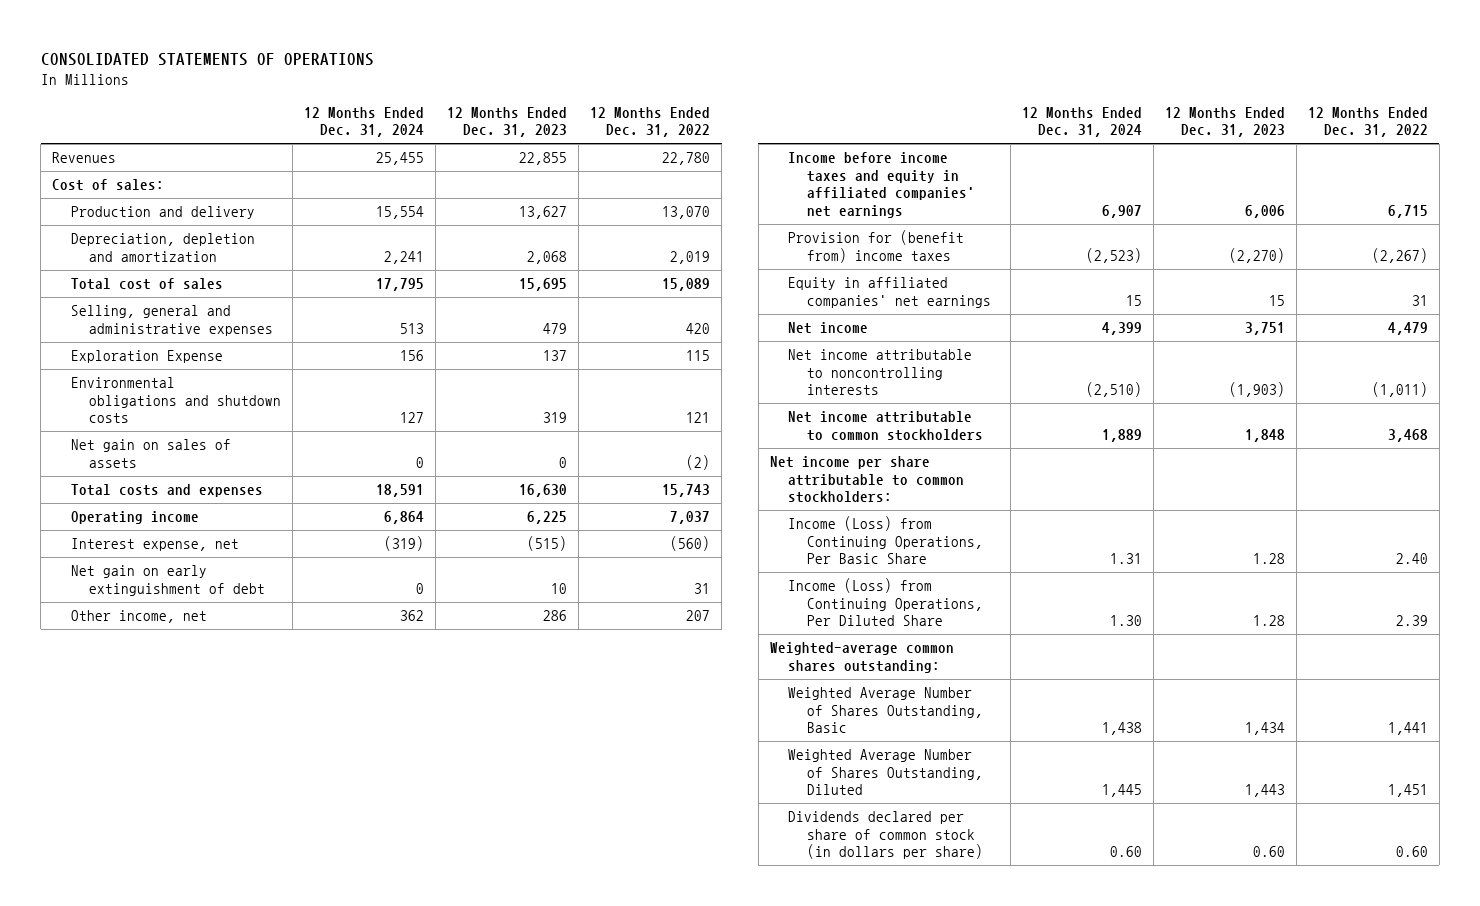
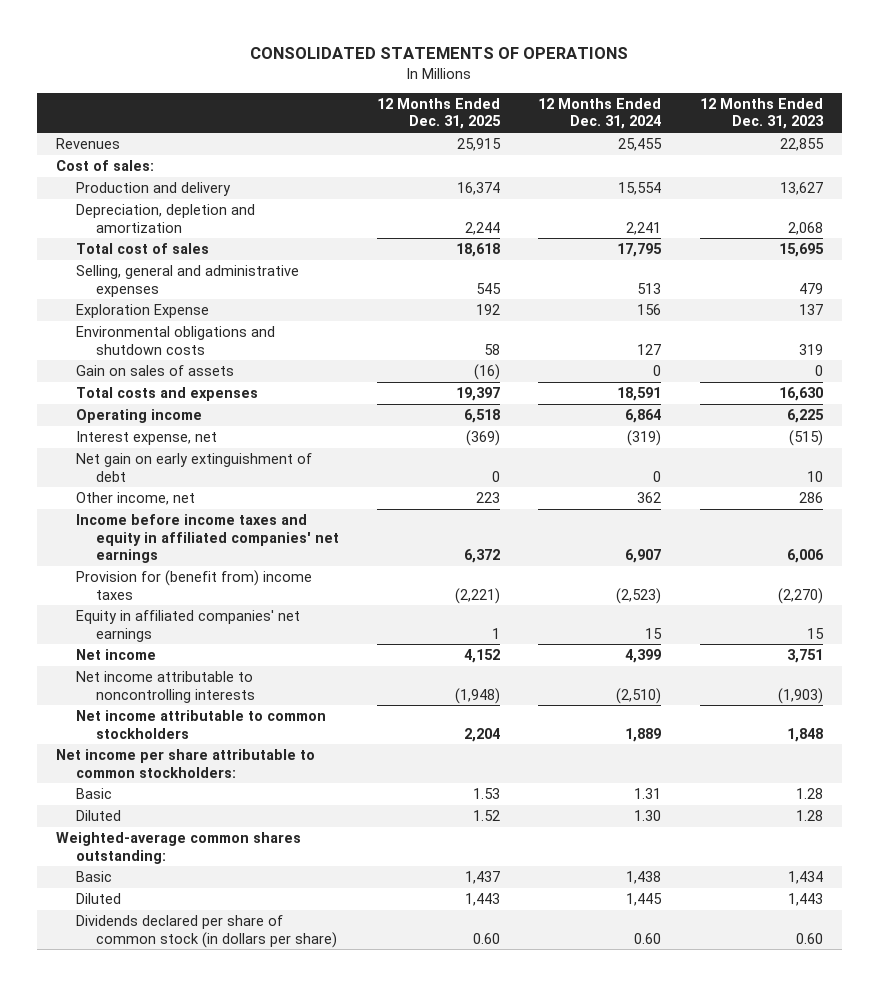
[590,106,711,138] 12 Months Ended Dec. 31, 2022 -> none
none -> [377,97,502,130] 12 Months Ended Dec. 31, 2025
[70,439,231,468] Net gain on sales of assets -> [76,365,235,377] Gain on sales of assets
[788,516,983,565] Income (Loss) from Continuing Operations, Per Basic Share -> [76,788,113,800] Basic
[788,578,983,627] Income (Loss) from Continuing Operations, Per Diluted Share -> [76,810,122,822] Diluted
[788,687,983,734] Weighted Average Number of Shares Outstanding, Basic -> [76,871,113,883] Basic
[788,749,983,796] Weighted Average Number of Shares Outstanding, Diluted -> [76,893,122,905] Diluted

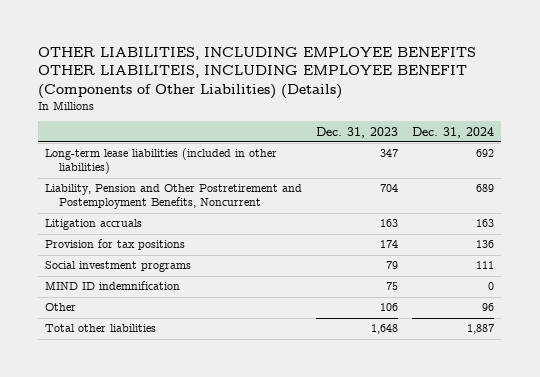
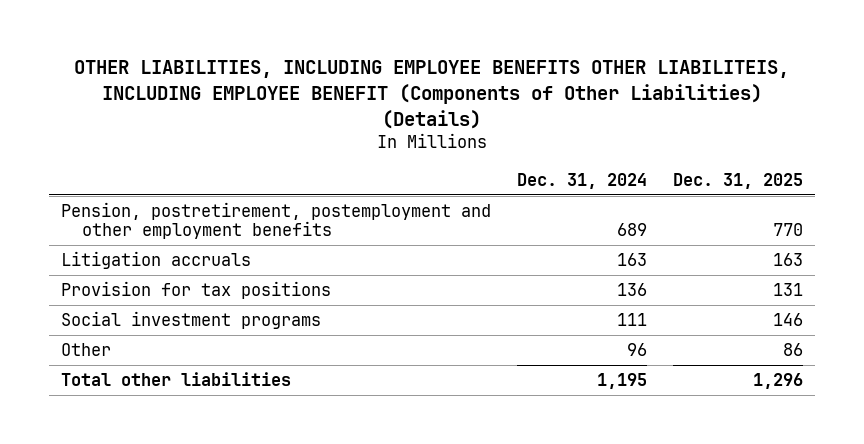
[316,126,399,138] Dec. 31, 2023 -> none
none -> [672,172,803,189] Dec. 31, 2025
[45,148,278,175] Long-term lease liabilities (included in other liabilities) -> none
[45,184,303,210] Liability, Pension and Other Postretirement and Postemployment Benefits, Noncurrent -> [61,201,492,240] Pension, postretirement, postemployment and other employment benefits
[45,281,181,291] MIND ID indemnification -> none
[467,324,495,335] 1,887 -> [597,372,648,389] 1,195

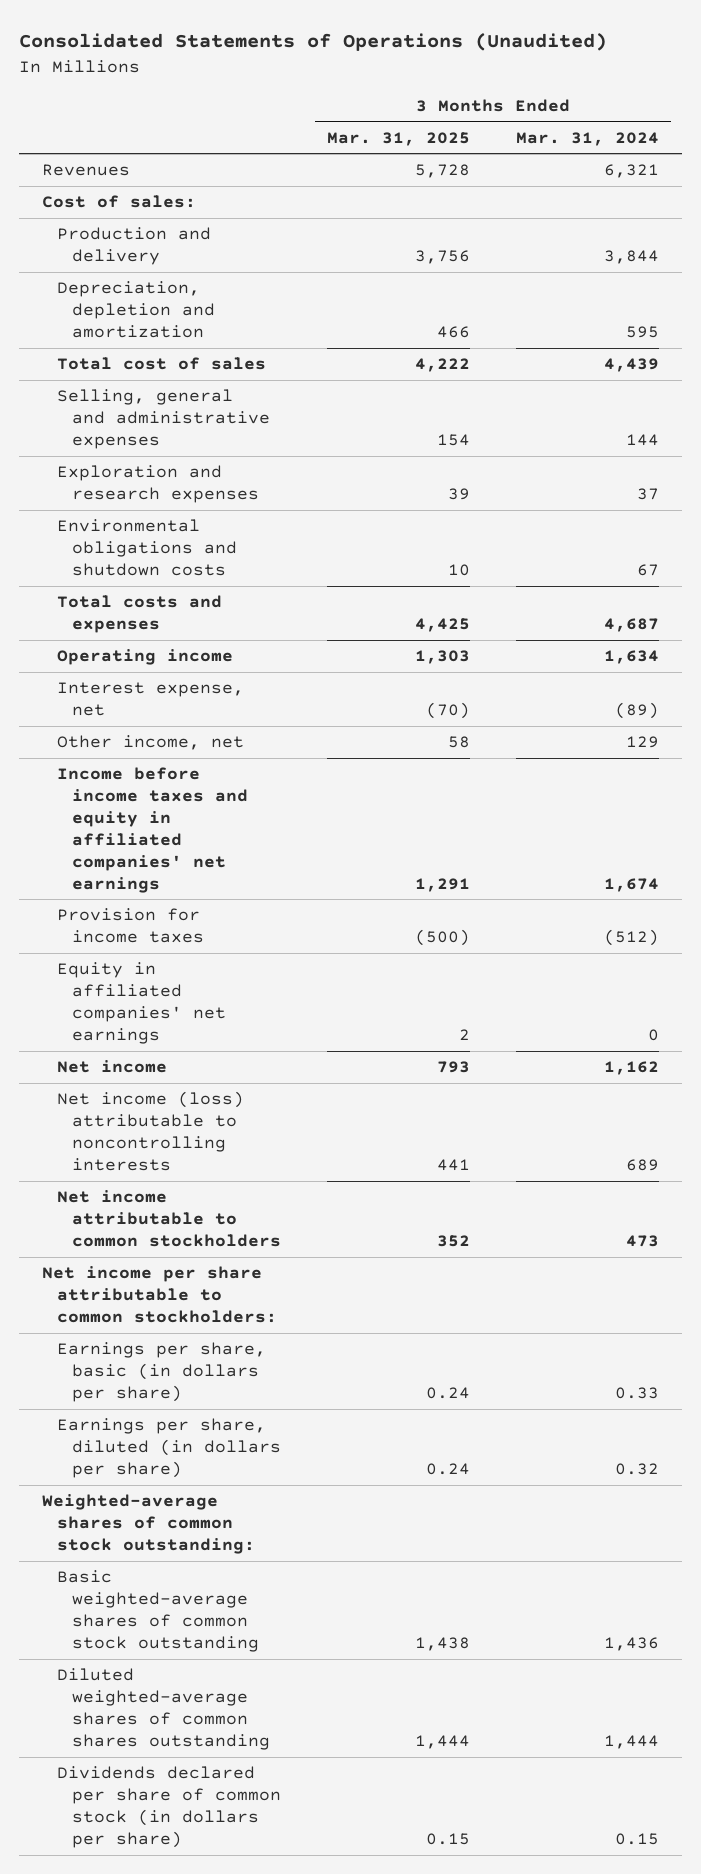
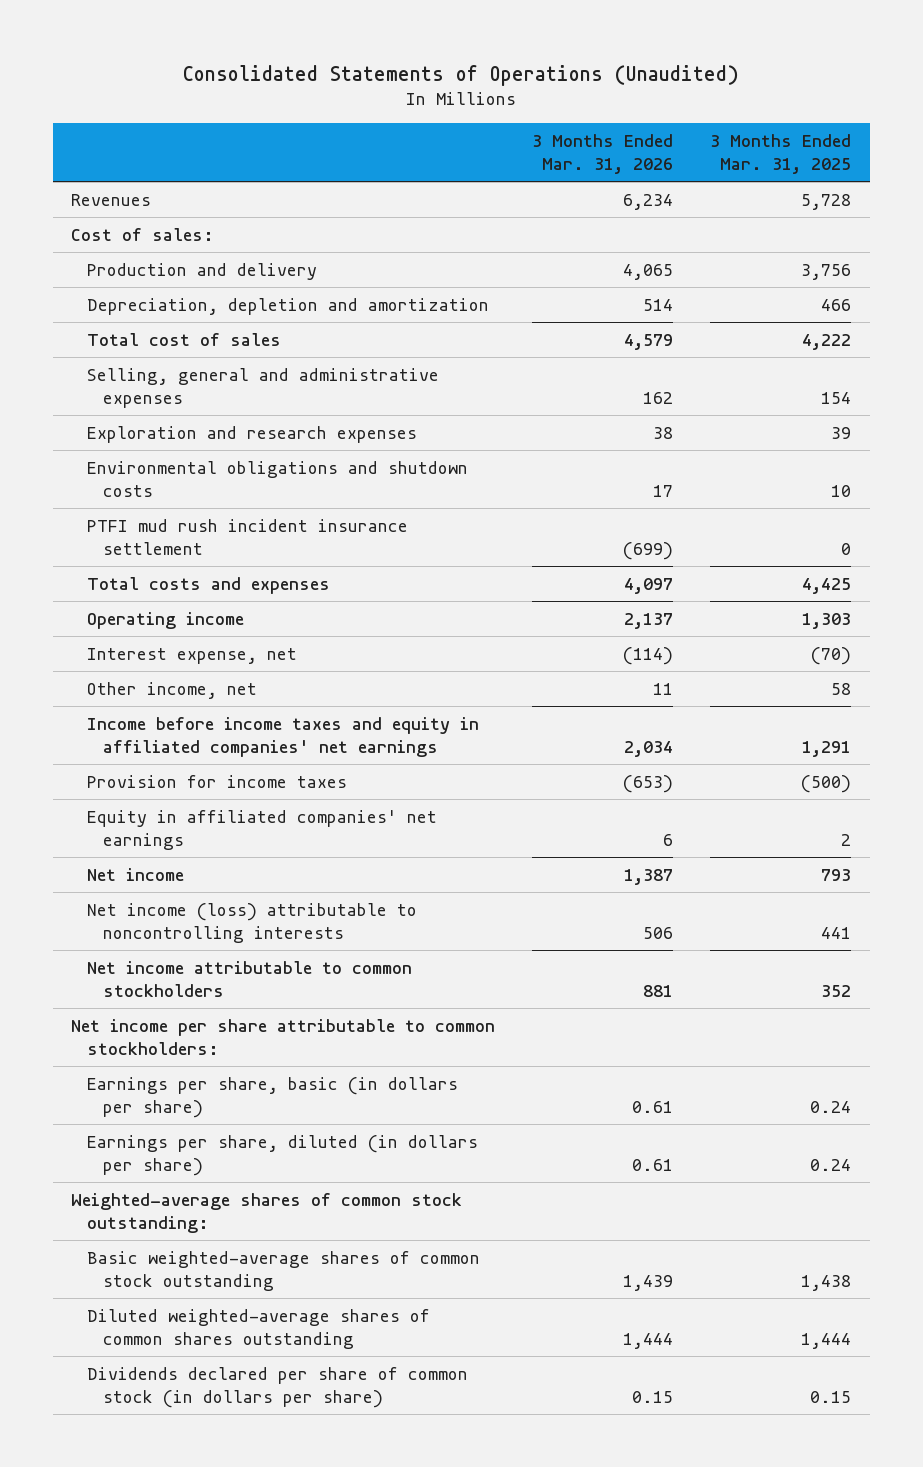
[516,131,660,146] Mar. 31, 2024 -> none
none -> [532,134,674,174] 3 Months Ended Mar. 31, 2026
none -> [87,518,409,555] PTFI mud rush incident insurance settlement

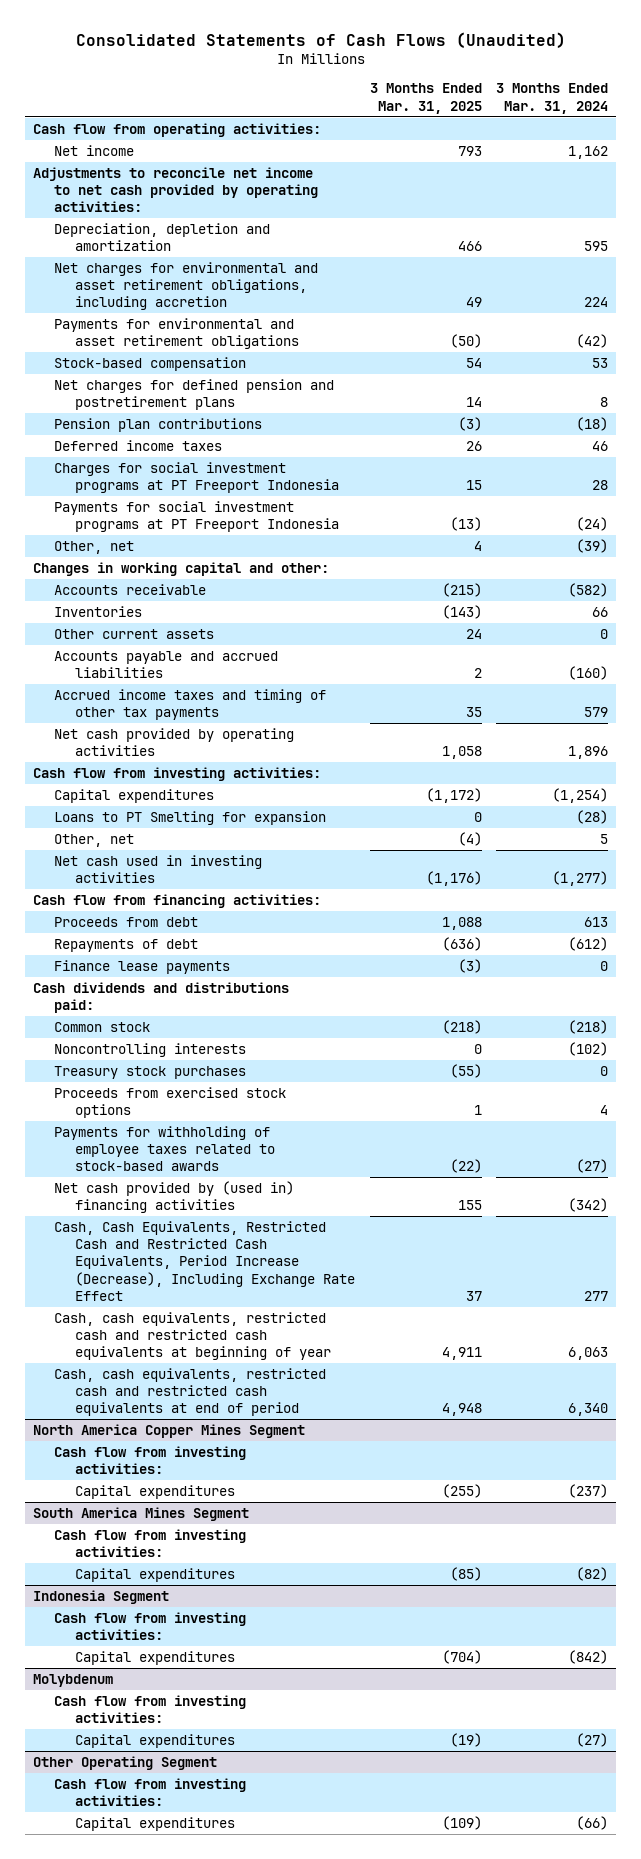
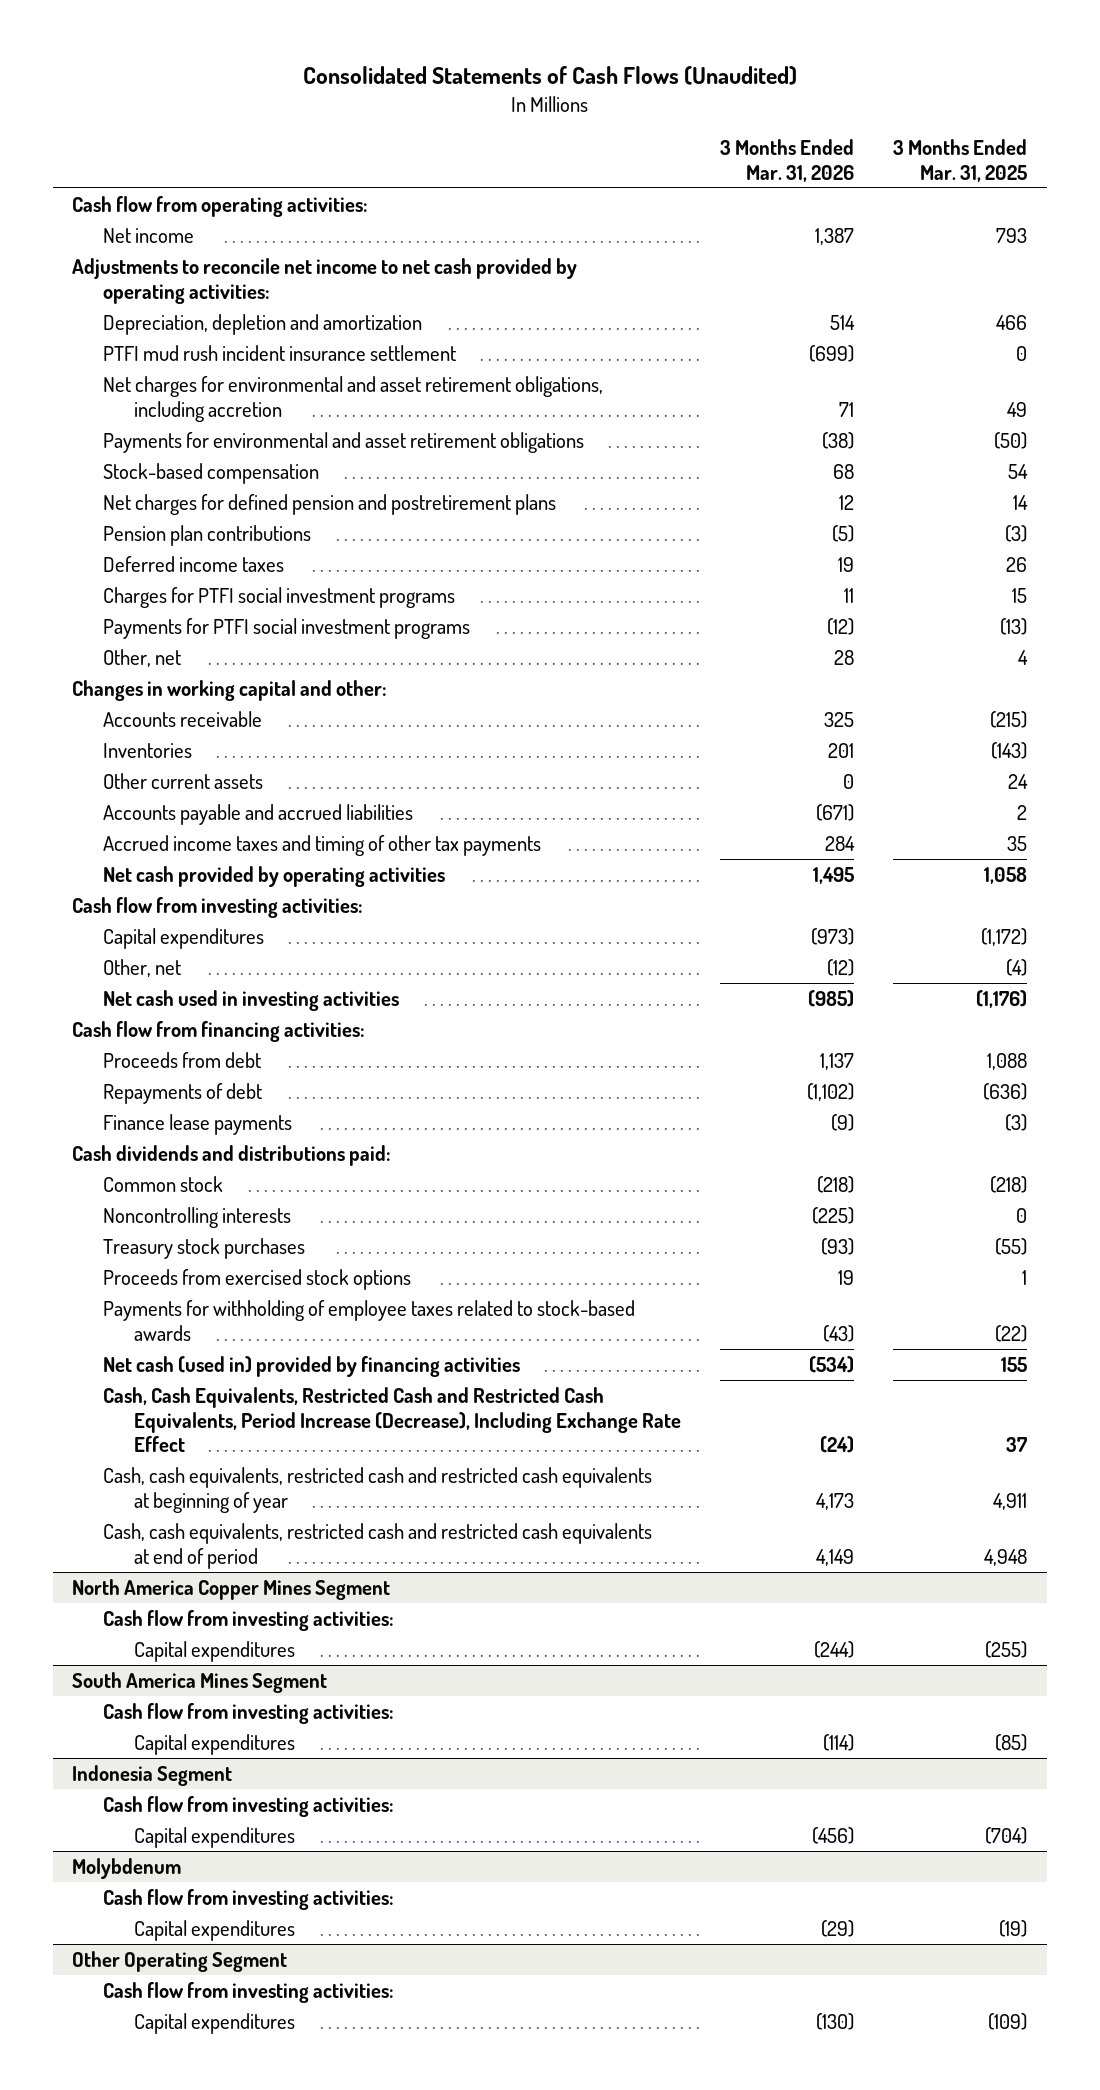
[496,83,609,114] 3 Months Ended Mar. 31, 2024 -> none
none -> [720,139,855,182] 3 Months Ended Mar. 31, 2026
none -> [103,344,457,361] PTFI mud rush incident insurance settlement
[53,461,340,494] Charges for social investment programs at PT Freeport Indonesia -> [103,586,456,608] Charges for PTFI social investment programs
[53,500,340,533] Payments for social investment programs at PT Freeport Indonesia -> [103,617,471,639] Payments for PTFI social investment programs
[53,810,326,825] Loans to PT Smelting for expansion -> none
[53,1180,294,1214] Net cash provided by (used in) financing activities -> [103,1355,521,1377] Net cash (used in) provided by financing activities

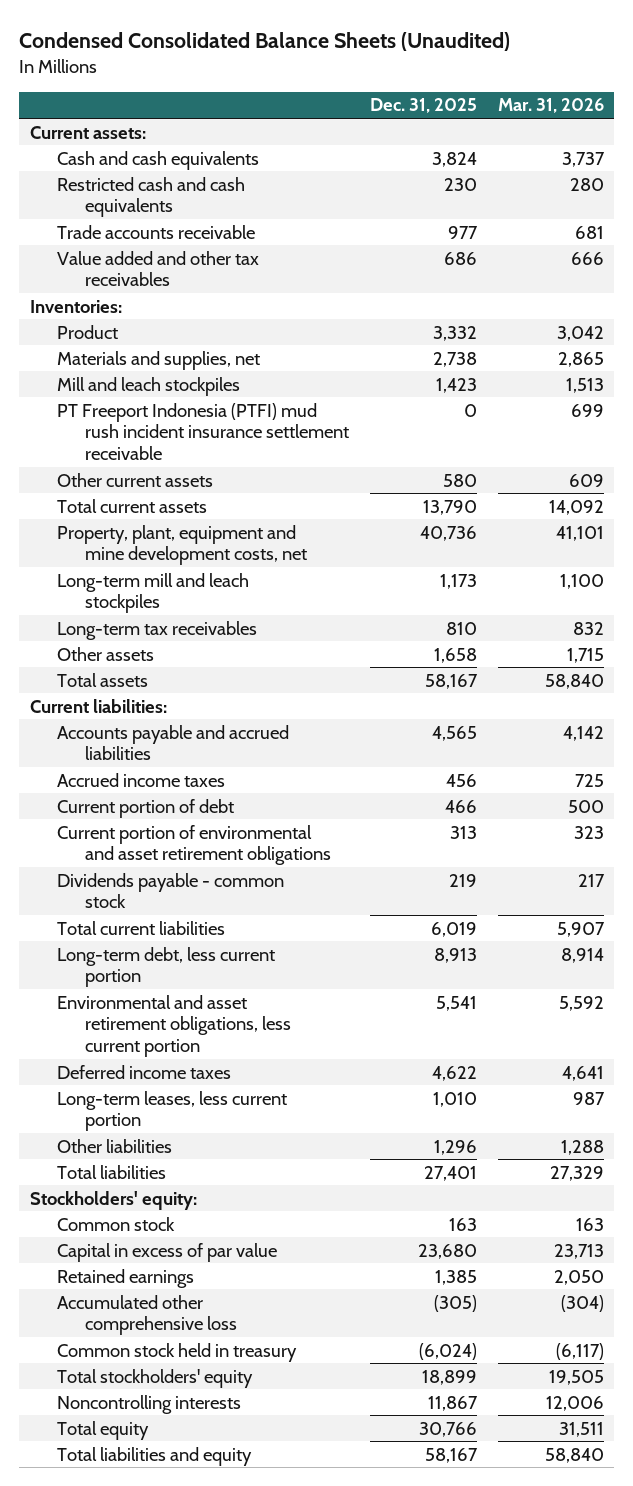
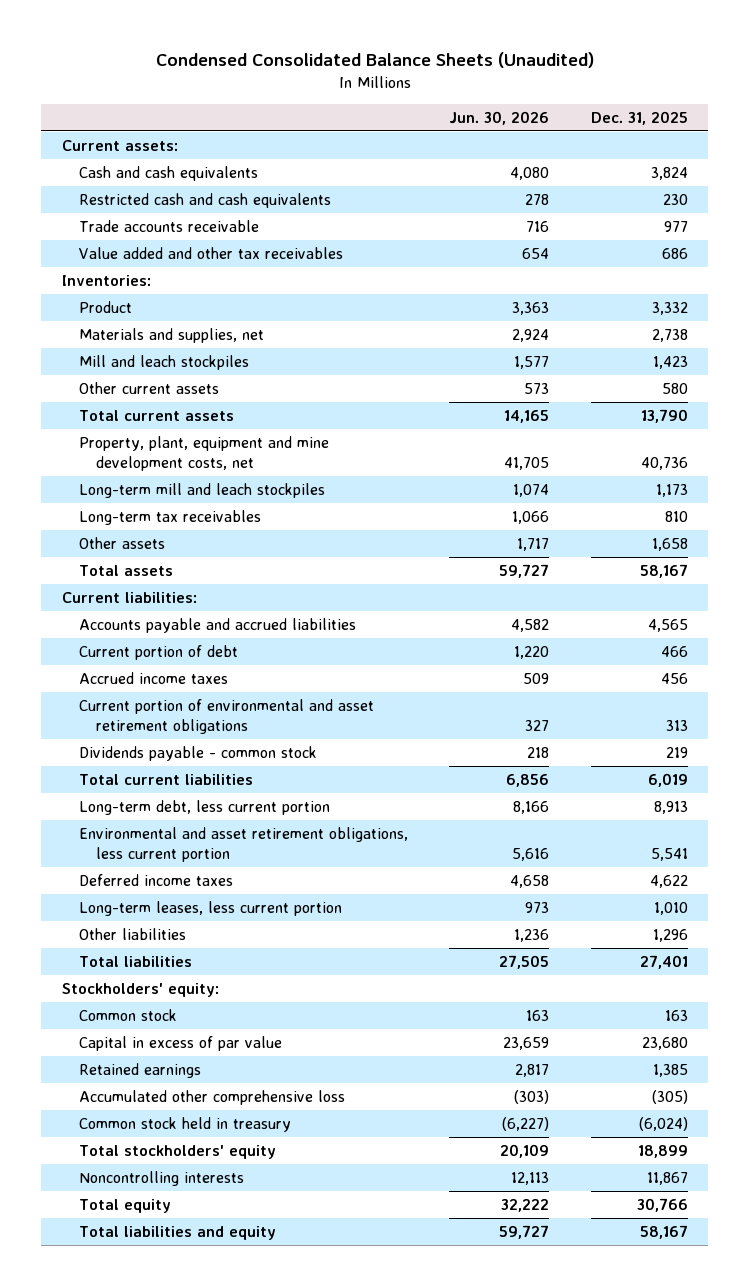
[497,98,604,114] Mar. 31, 2026 -> none
none -> [449,110,550,125] Jun. 30, 2026
[57,402,350,460] PT Freeport Indonesia (PTFI) mud rush incident insurance settlement receivable -> none
[57,772,226,787] Accrued income taxes -> [78,671,228,684] Accrued income taxes

